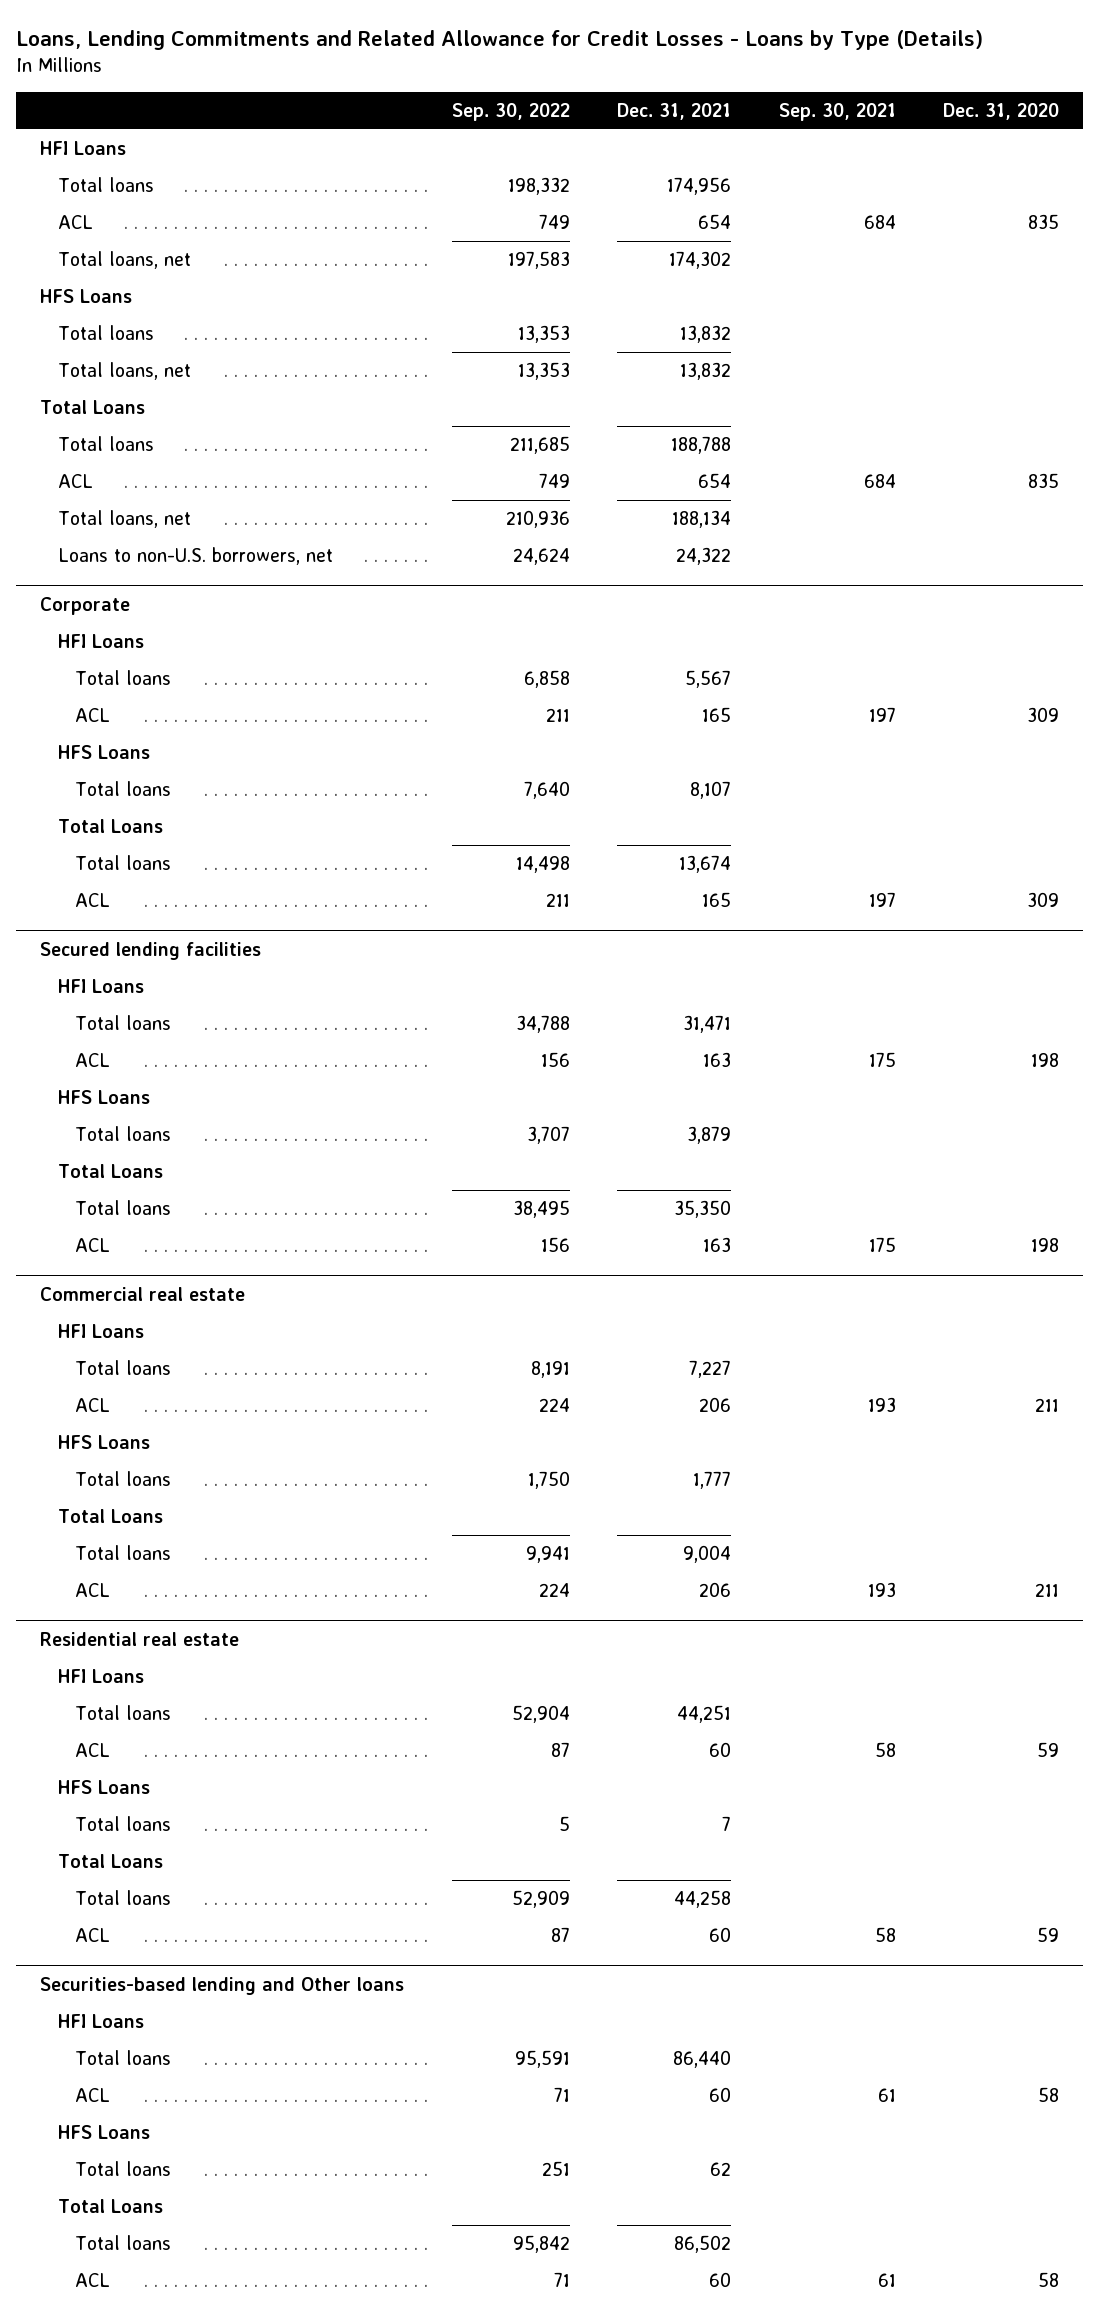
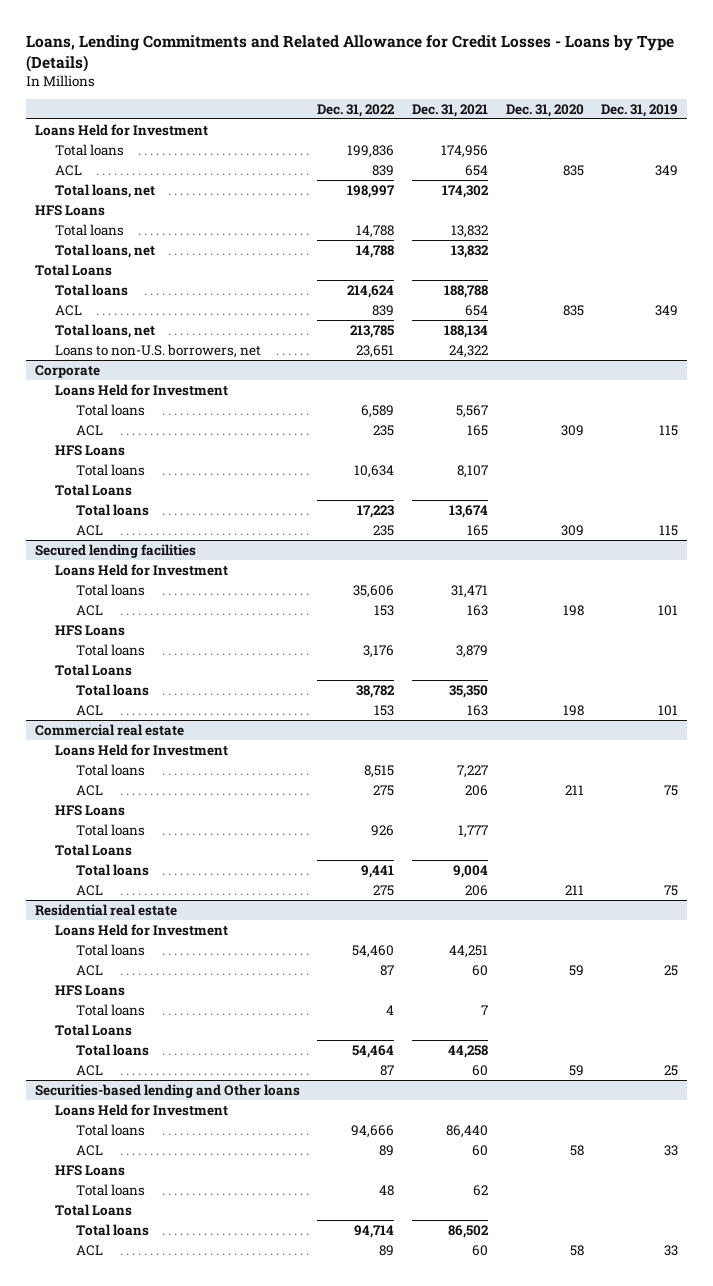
[451,102,570,121] Sep. 30, 2022 -> none
[778,102,896,121] Sep. 30, 2021 -> none
none -> [317,103,396,117] Dec. 31, 2022
none -> [601,103,679,117] Dec. 31, 2019
[40,141,127,156] HFI Loans -> [34,123,208,136] Loans Held for Investment
[57,634,144,649] HFI Loans -> [55,383,229,396] Loans Held for Investment
[57,979,144,994] HFI Loans -> [55,563,229,576] Loans Held for Investment
[57,1324,144,1339] HFI Loans -> [55,743,229,756] Loans Held for Investment
[57,1669,144,1684] HFI Loans -> [55,923,229,936] Loans Held for Investment
[57,2014,144,2029] HFI Loans -> [55,1103,229,1116] Loans Held for Investment

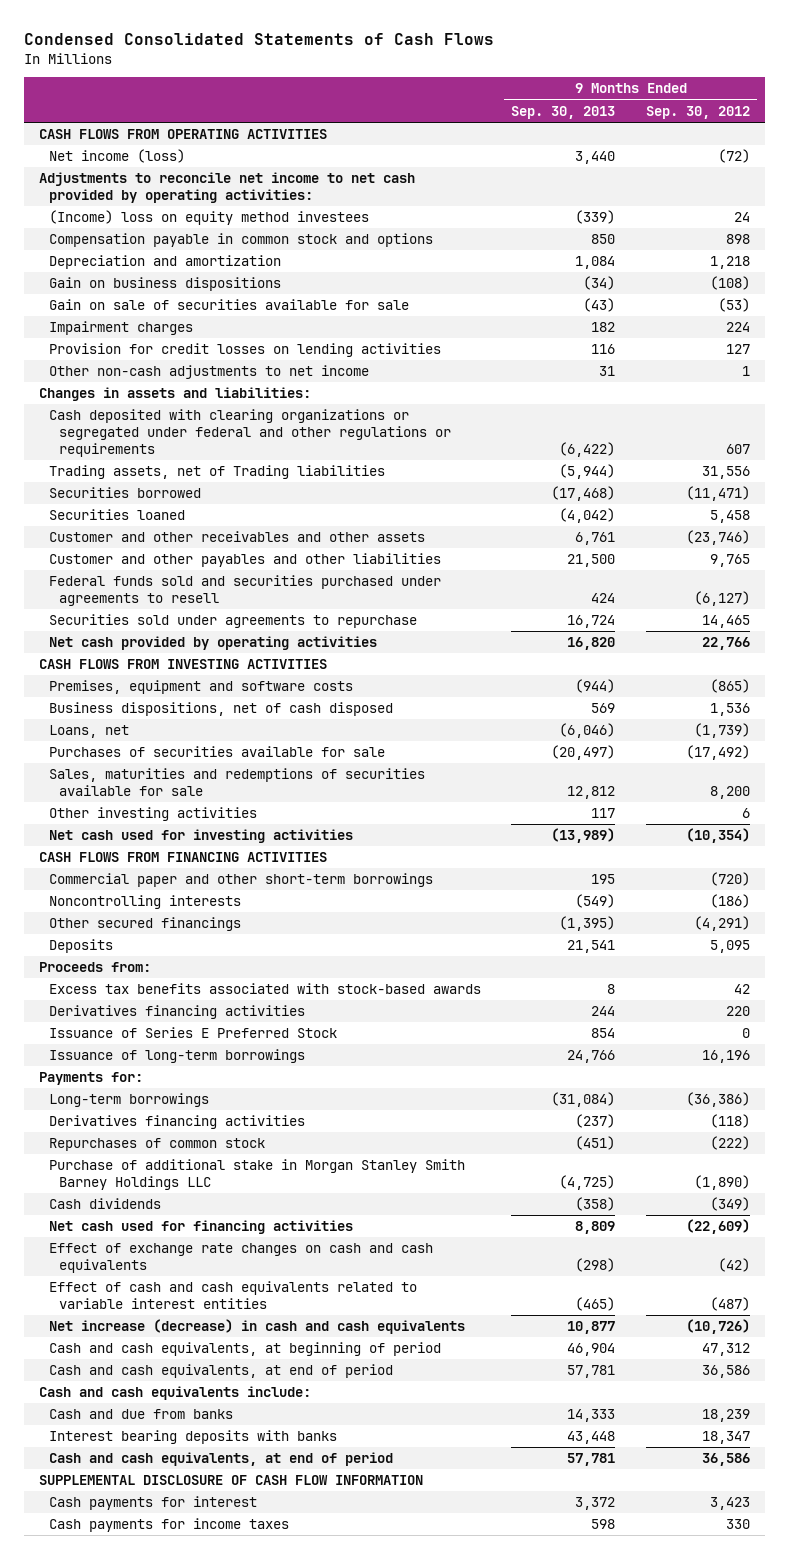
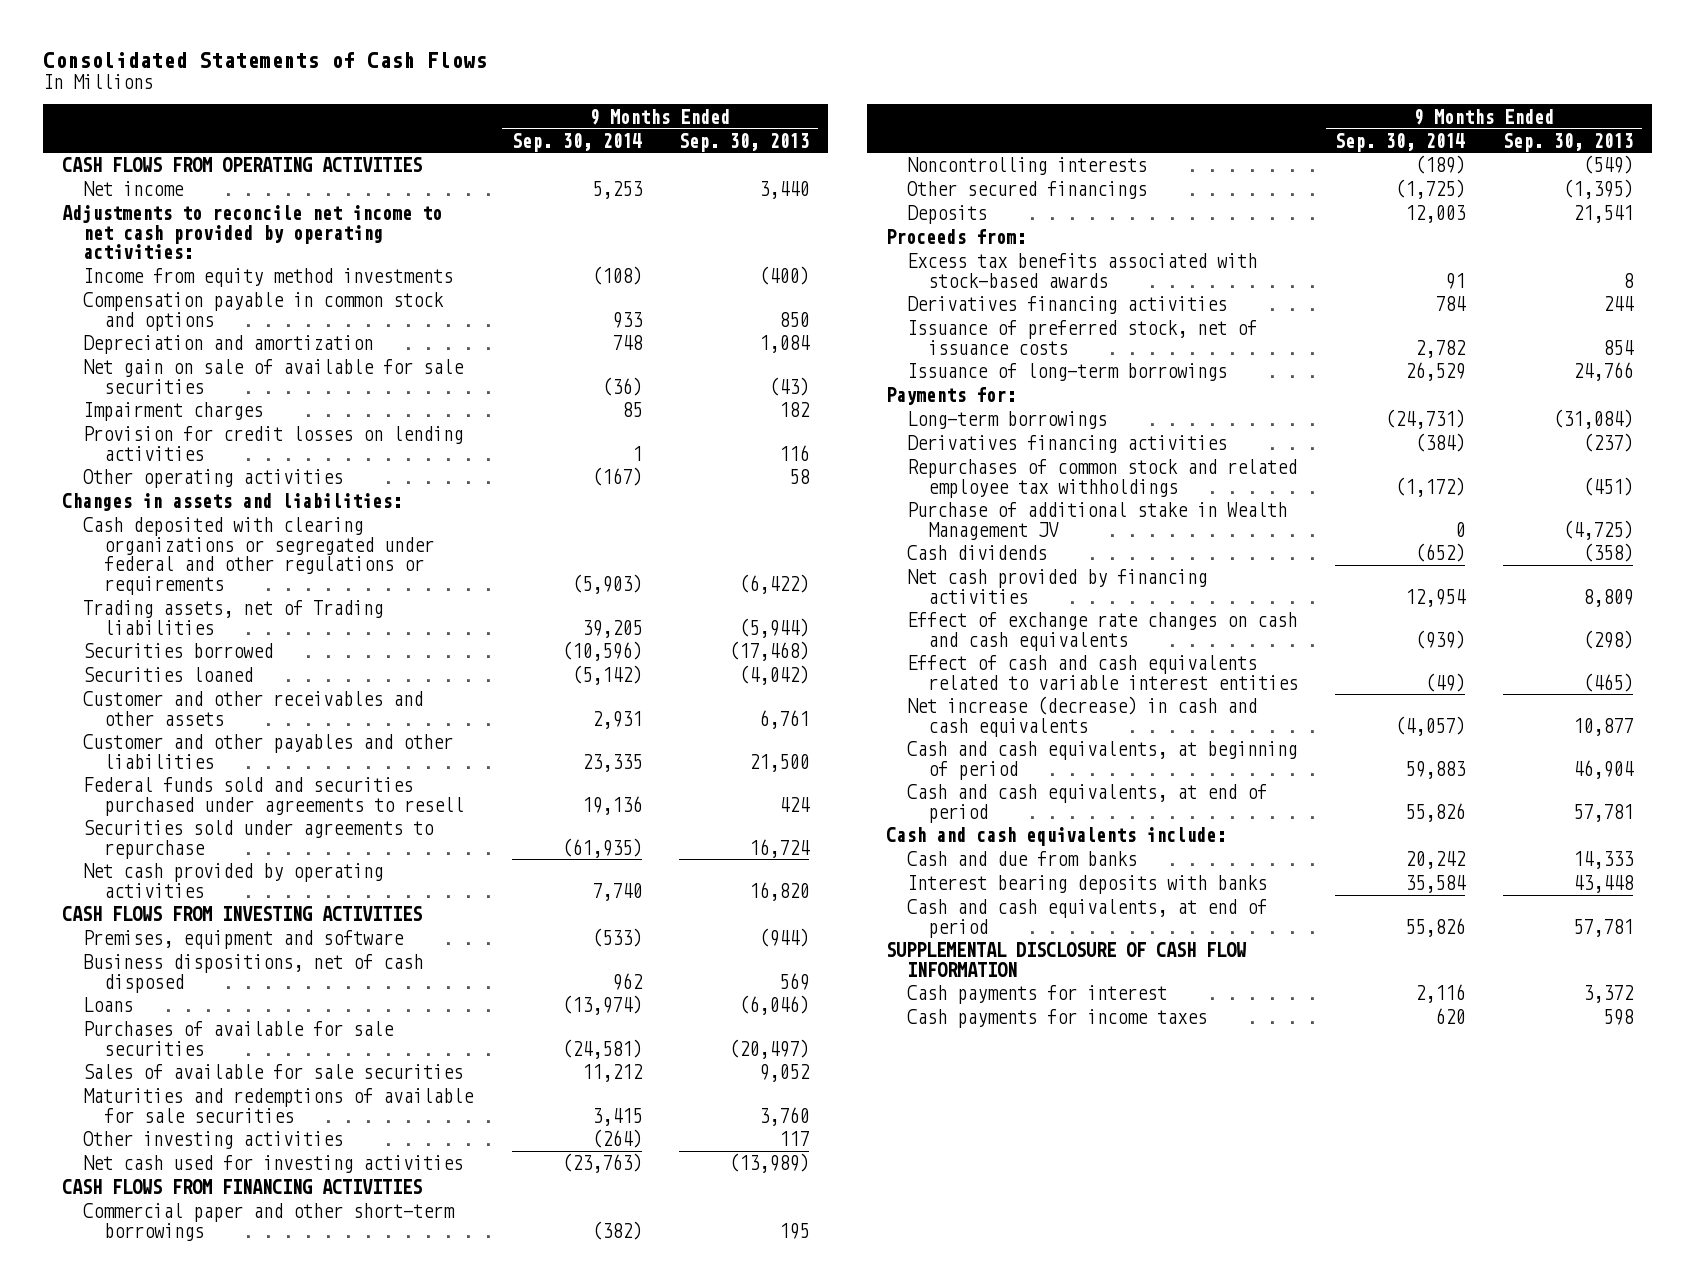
[24,33,495,46] Condensed Consolidated Statements of Cash Flows -> [43,51,488,68] Consolidated Statements of Cash Flows
[645,105,750,119] Sep. 30, 2012 -> none
none -> [511,132,642,152] Sep. 30, 2014
[49,149,186,164] Net income (loss) -> [83,181,185,197] Net income
[49,210,370,226] (Income) loss on equity method investees -> [83,268,454,288] Income from equity method investments
[575,210,616,225] (339) -> [759,266,810,286] (400)
[49,277,282,292] Gain on business dispositions -> none
[49,299,410,311] Gain on sale of securities available for sale -> [83,359,465,394] Net gain on sale of available for sale securities
[49,365,370,380] Other non-cash adjustments to net income -> none
none -> [83,469,344,489] Other operating activities
[49,680,354,695] Premises, equipment and software costs -> [83,930,405,950] Premises, equipment and software
[49,725,130,739] Loans, net -> [83,997,134,1013] Loans
[49,746,386,758] Purchases of securities available for sale -> [83,1021,395,1056] Purchases of available for sale securities
none -> [83,1064,464,1080] Sales of available for sale securities
[49,768,426,796] Sales, maturities and redemptions of securities available for sale -> [83,1088,475,1123] Maturities and redemptions of available for sale securities
[567,785,616,799] 12,812 -> [759,1106,810,1126] 3,760
[49,1027,338,1039] Issuance of Series E Preferred Stock -> [906,320,1257,355] Issuance of preferred stock, net of issuance costs
[49,1138,266,1152] Repurchases of common stock -> [906,459,1297,498] Repurchases of common stock and related employee tax withholdings
[49,1159,466,1190] Purchase of additional stake in Morgan Stanley Smith Barney Holdings LLC -> [906,502,1287,540] Purchase of additional stake in Wealth Management JV
[49,1220,354,1235] Net cash used for financing activities -> [906,569,1207,604] Net cash provided by financing activities

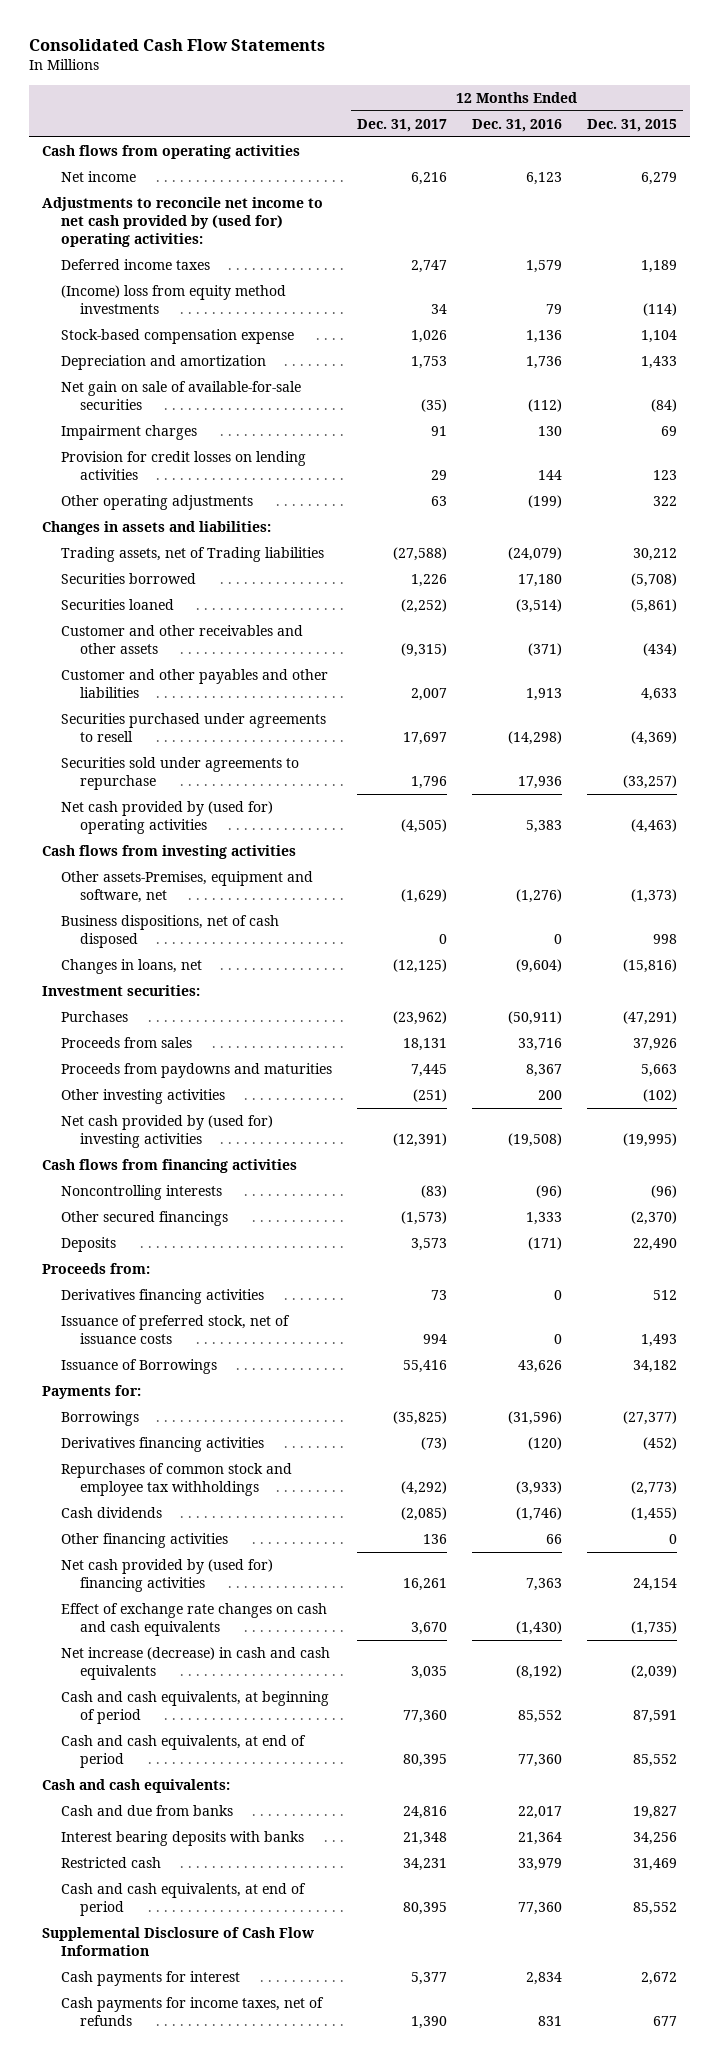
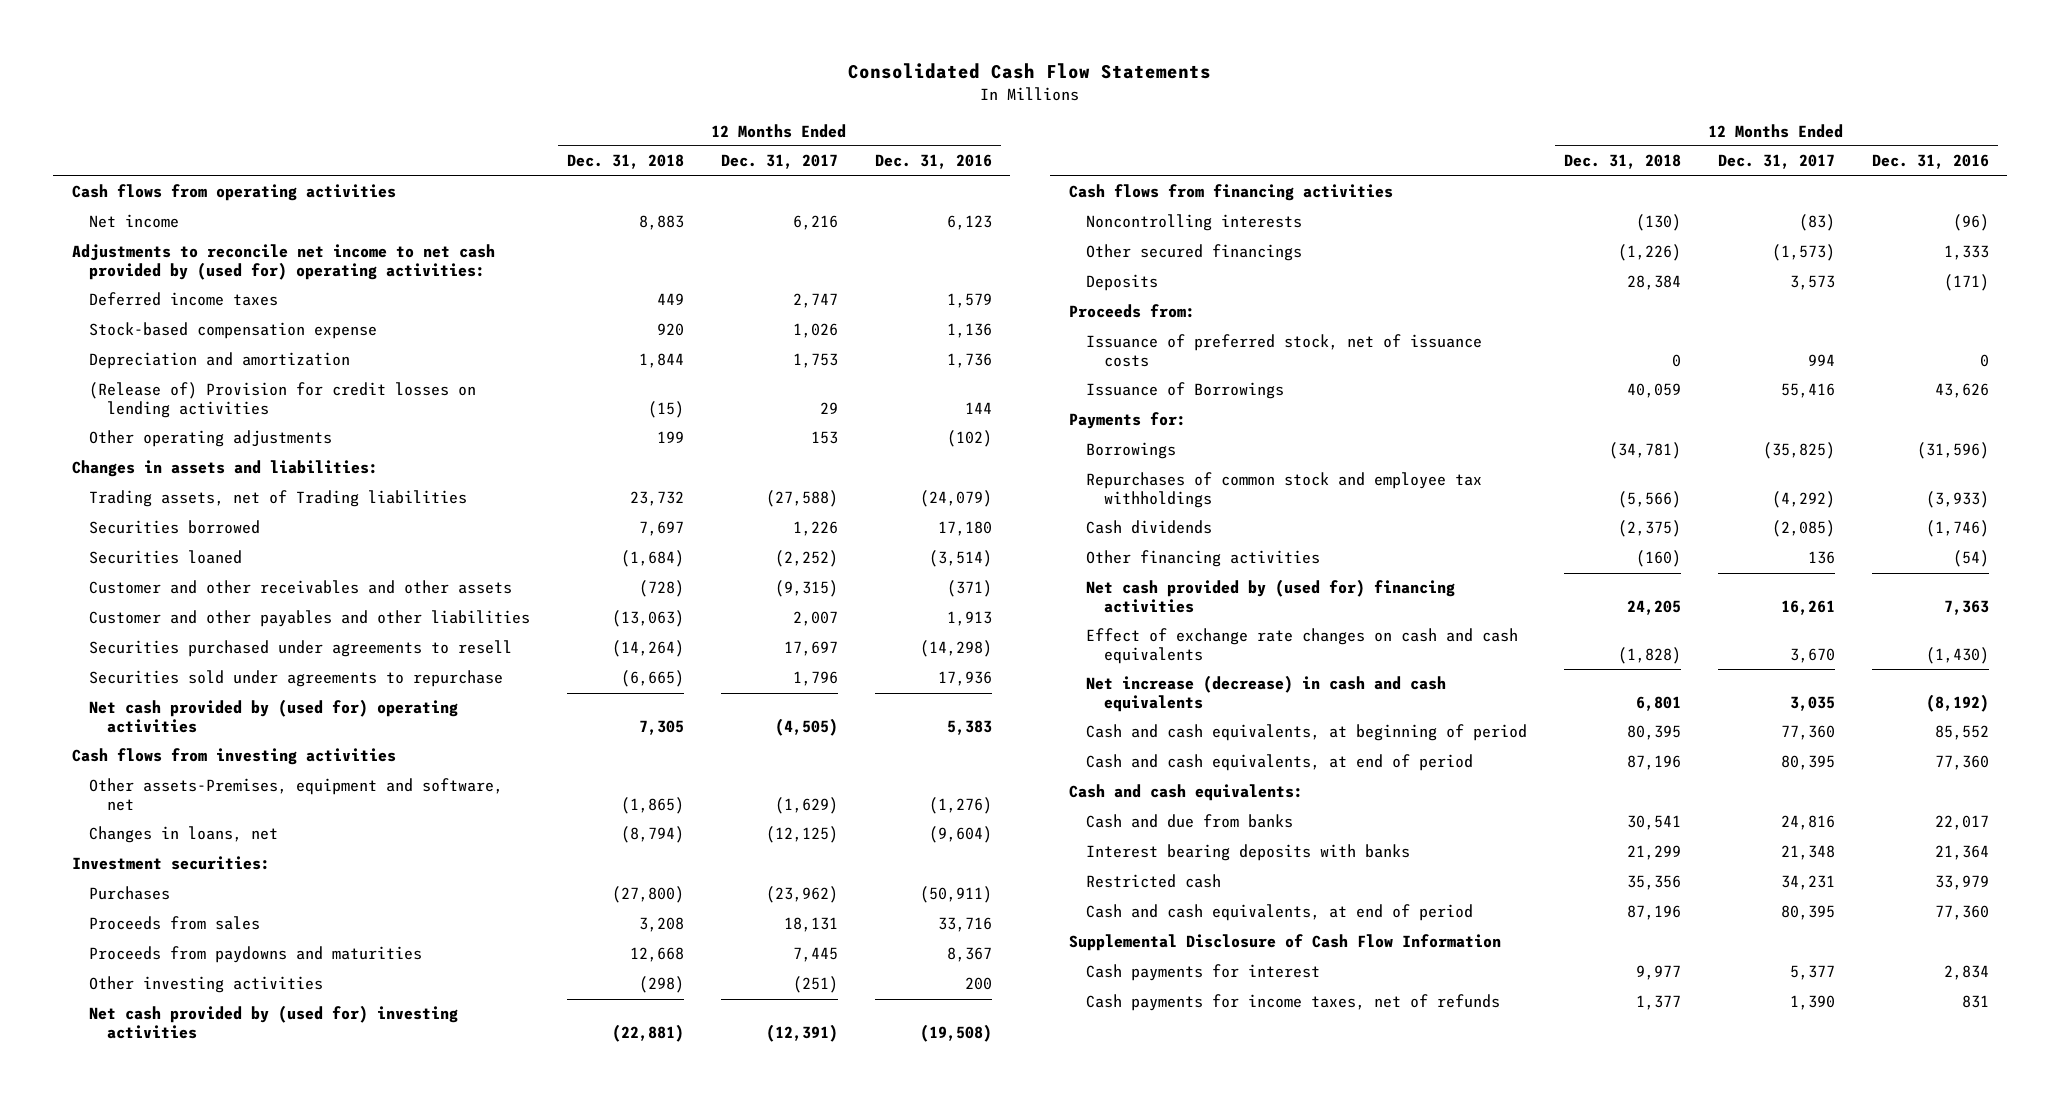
[587,118,678,132] Dec. 31, 2015 -> none
none -> [566,154,684,170] Dec. 31, 2018
[60,285,286,314] (Income) loss from equity method investments -> none
[60,381,301,410] Net gain on sale of available-for-sale securities -> none
[60,425,197,441] Impairment charges -> none
[60,451,306,480] Provision for credit losses on lending activities -> [89,382,477,419] (Release of) Provision for credit losses on lending activities
[430,496,447,507] 63 -> [810,431,838,445] 153
[528,495,563,509] (199) -> [946,430,992,448] (102)
[60,915,279,948] Business dispositions, net of cash disposed -> none
[60,1289,264,1305] Derivatives financing activities -> none
[60,1437,264,1453] Derivatives financing activities -> none
[546,1534,563,1545] 66 -> [1952,550,1989,568] (54)

